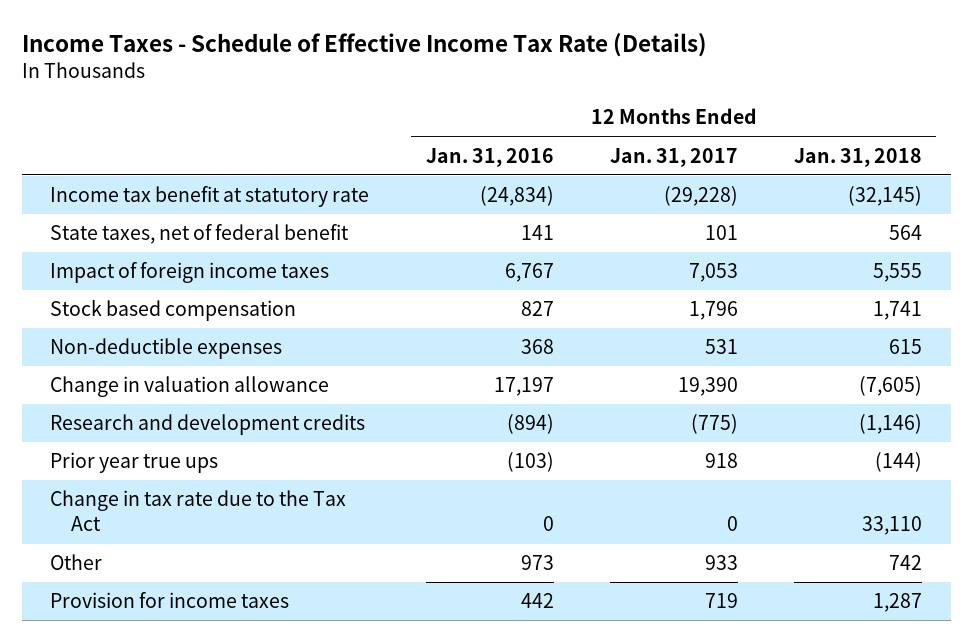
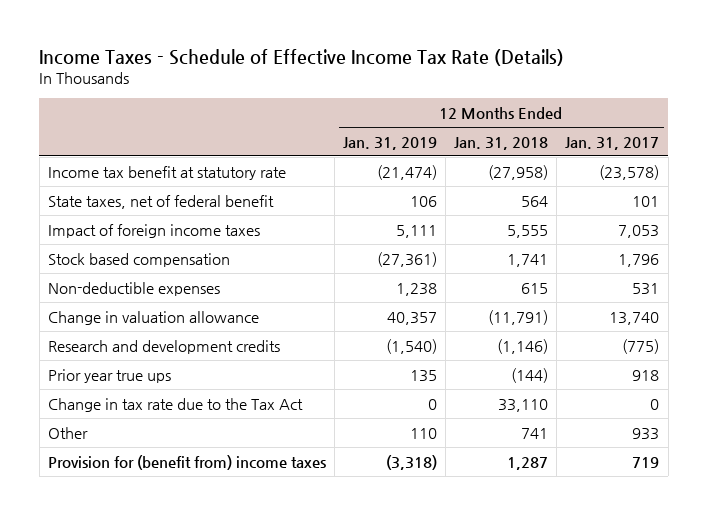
[425,147,554,167] Jan. 31, 2016 -> none
none -> [342,136,437,150] Jan. 31, 2019
[663,186,738,207] (29,228) -> [599,164,660,180] (23,578)
[848,186,923,207] (32,145) -> [488,164,549,180] (27,958)
[677,377,738,397] 19,390 -> [609,311,660,325] 13,740
[859,376,923,397] (7,605) -> [488,309,549,325] (11,791)
[889,555,923,571] 742 -> [521,427,549,439] 741
[50,592,290,609] Provision for income taxes -> [47,454,326,470] Provision for (benefit from) income taxes

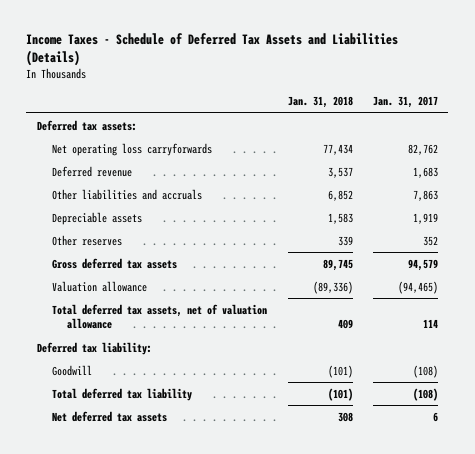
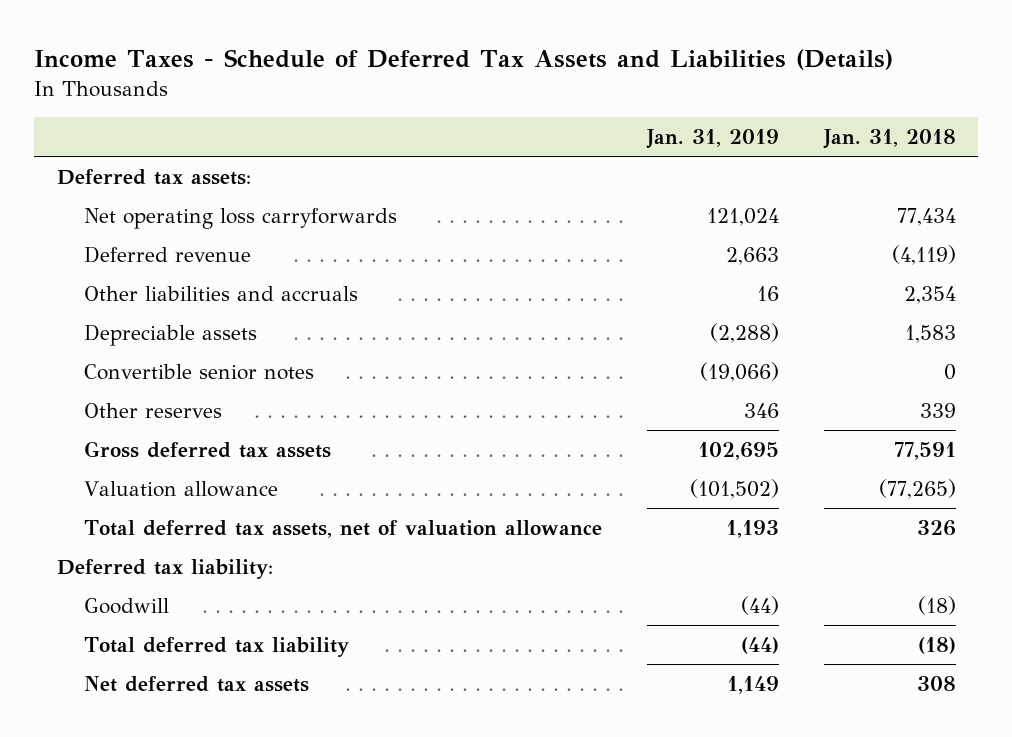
[373,96,439,109] Jan. 31, 2017 -> none
none -> [645,128,779,149] Jan. 31, 2019
[327,166,353,178] 3,537 -> [891,244,956,265] (4,119)
[327,189,353,201] 6,852 -> [903,285,956,304] 2,354
none -> [83,363,314,380] Convertible senior notes
[322,258,353,271] 89,745 -> [893,441,956,460] 77,591
[312,280,353,294] (89,336) -> [878,478,956,499] (77,265)
[337,319,353,330] 409 -> [916,519,956,536] 326
[327,364,353,378] (101) -> [917,595,956,615] (18)
[327,387,353,401] (101) -> [917,636,956,654] (18)

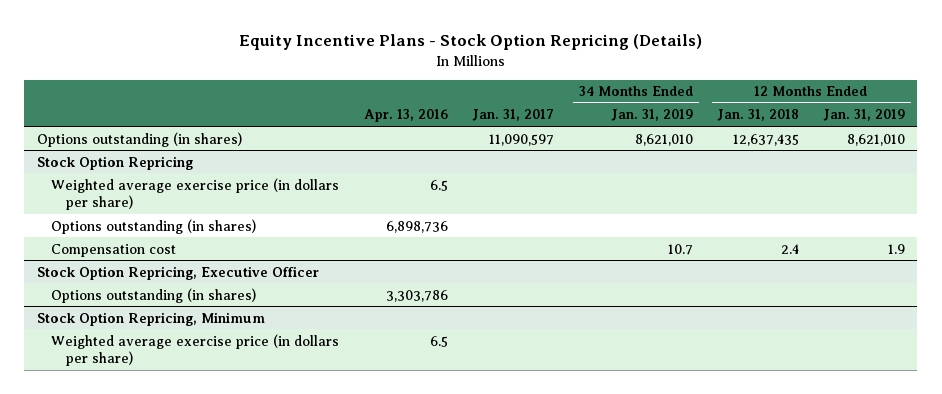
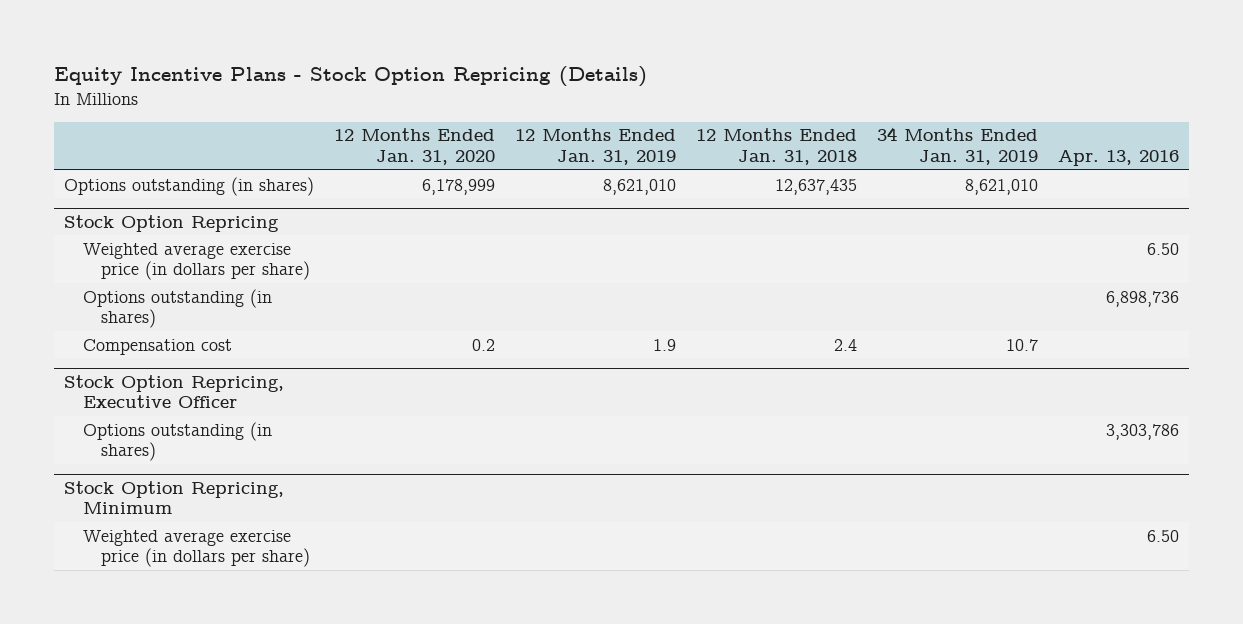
[472,109,555,122] Jan. 31, 2017 -> none
none -> [334,128,496,165] 12 Months Ended Jan. 31, 2020
[430,179,449,191] 6.5 -> [1147,242,1180,255] 6.50
[430,335,449,347] 6.5 -> [1147,529,1180,542] 6.50

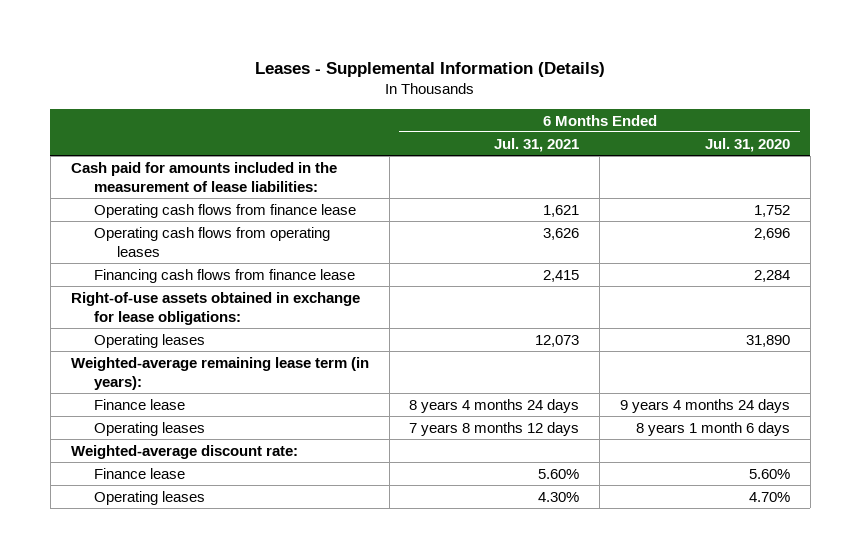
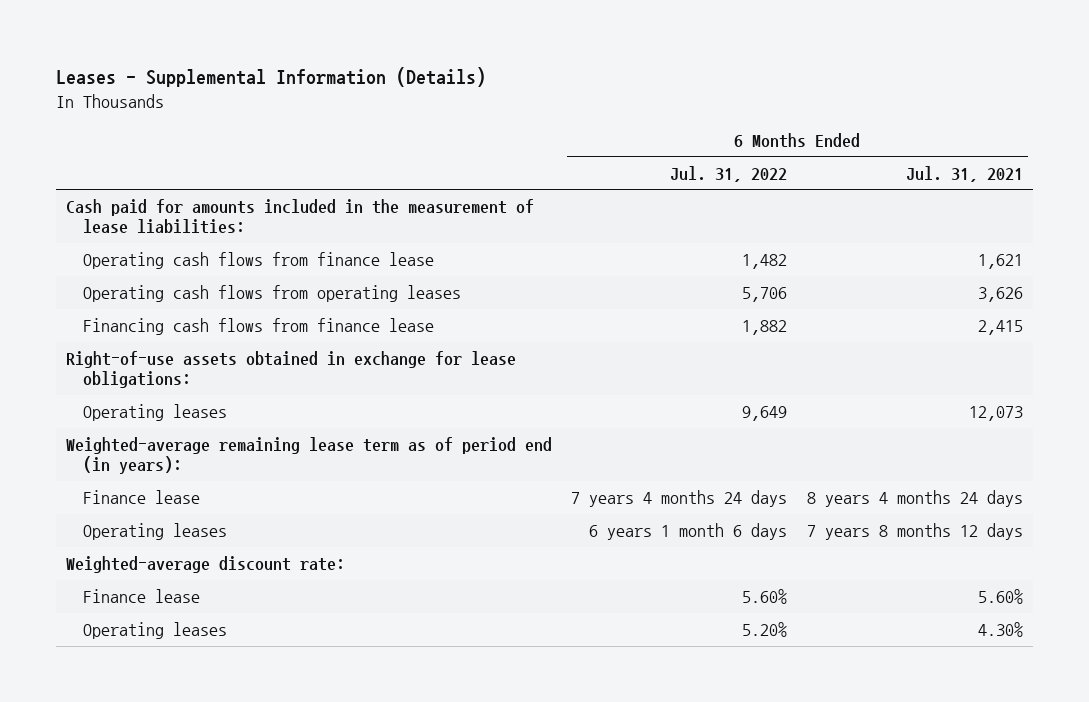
[705,137,791,152] Jul. 31, 2020 -> none
none -> [670,165,788,182] Jul. 31, 2022
[70,356,369,390] Weighted-average remaining lease term (in years): -> [65,436,552,475] Weighted-average remaining lease term as of period end (in years):

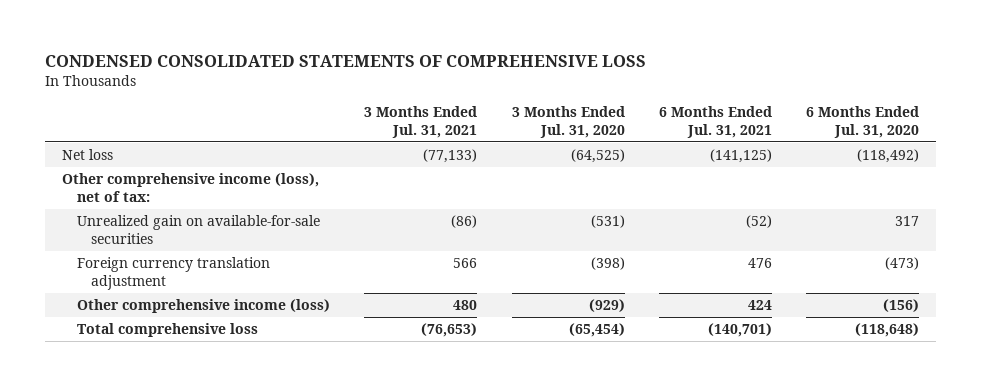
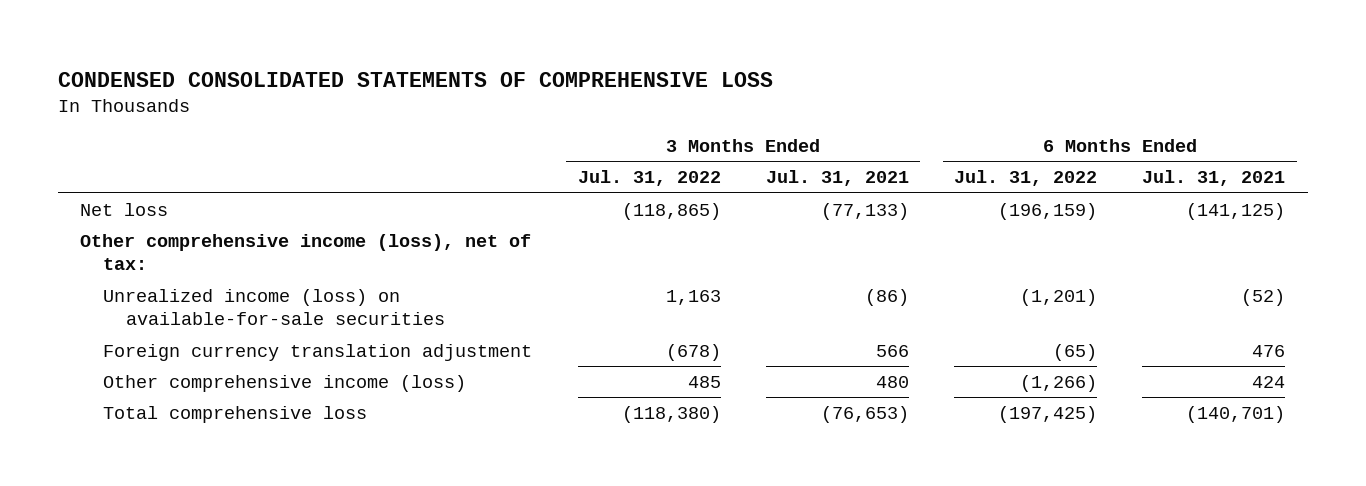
[511,106,625,139] 3 Months Ended Jul. 31, 2020 -> none
[806,106,920,139] 6 Months Ended Jul. 31, 2020 -> none
none -> [577,170,721,187] Jul. 31, 2022
none -> [954,170,1098,187] Jul. 31, 2022
[76,214,320,244] Unrealized gain on available-for-sale securities -> [103,288,446,326] Unrealized income (loss) on available-for-sale securities

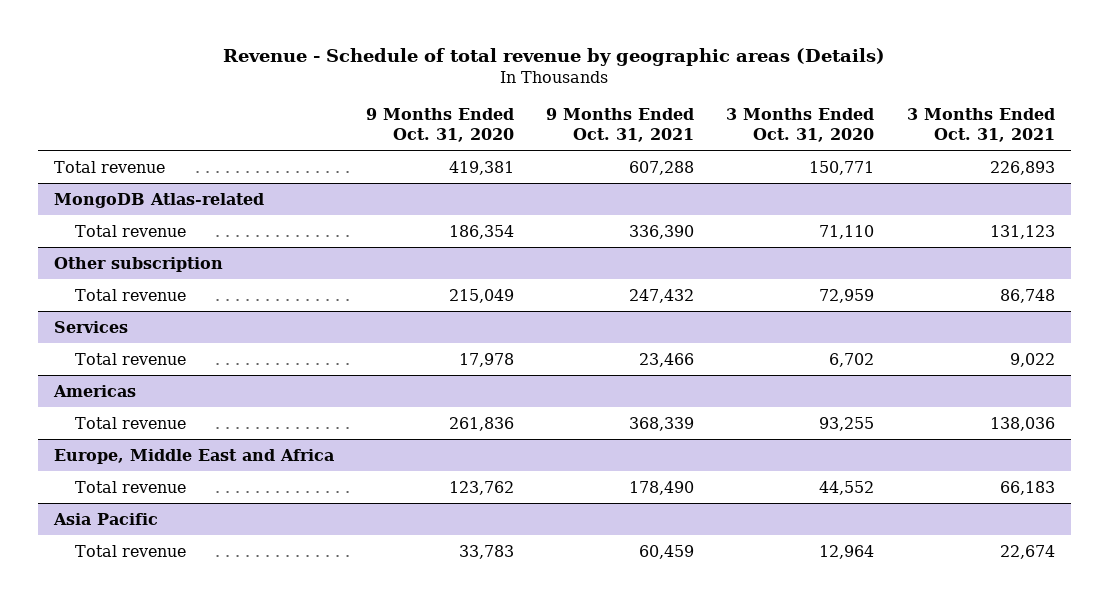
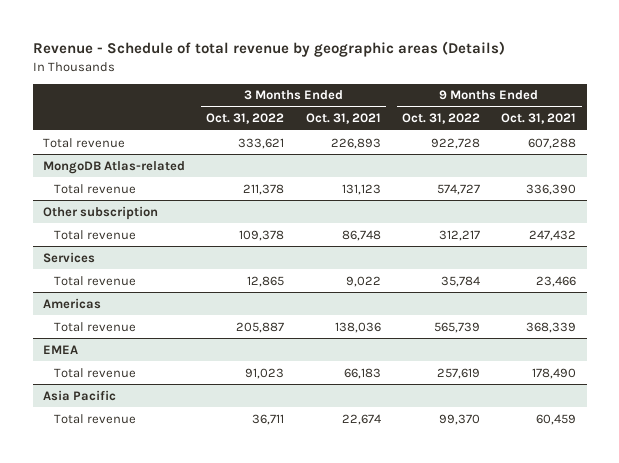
[366,108,515,142] 9 Months Ended Oct. 31, 2020 -> none
[726,108,875,142] 3 Months Ended Oct. 31, 2020 -> none
none -> [206,113,285,125] Oct. 31, 2022
none -> [401,113,480,125] Oct. 31, 2022
[53,448,334,464] Europe, Middle East and Africa -> [43,344,79,354] EMEA

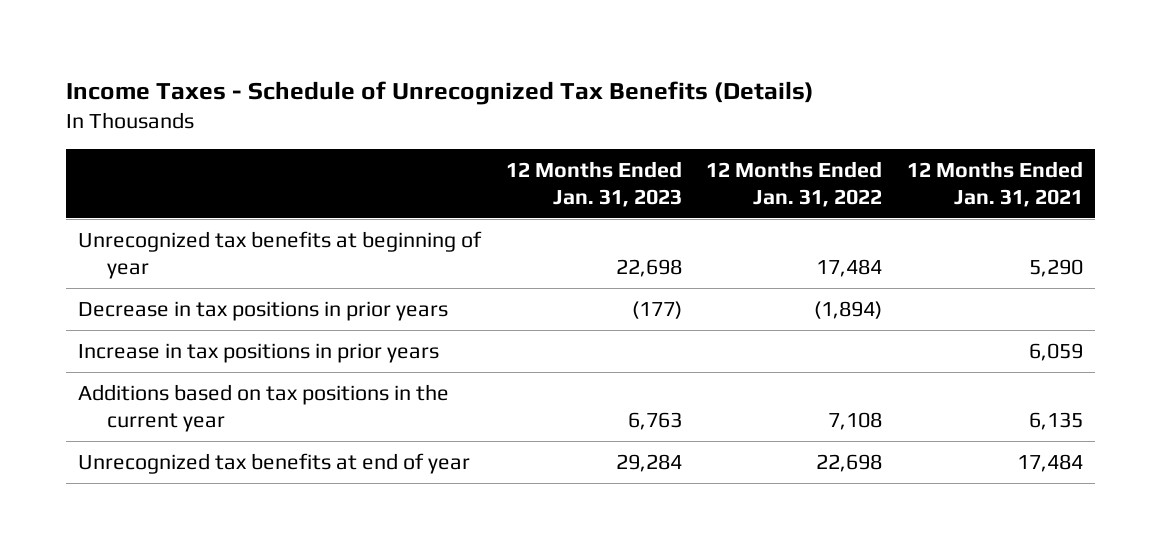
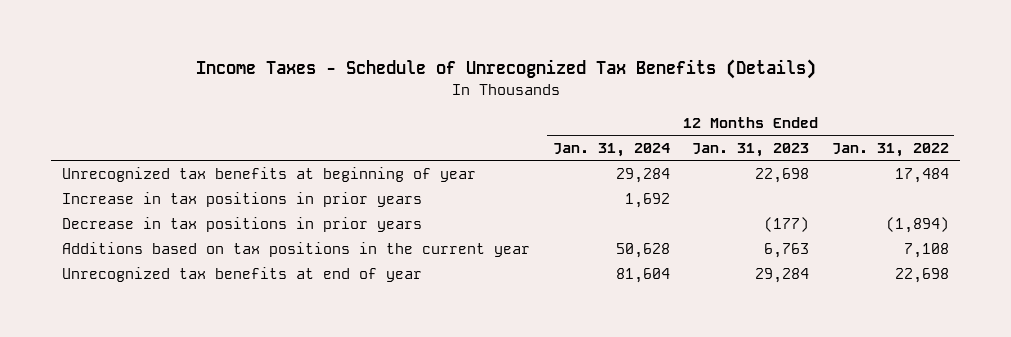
[906,161,1083,207] 12 Months Ended Jan. 31, 2021 -> none
none -> [552,142,670,157] Jan. 31, 2024
[78,300,449,321] Decrease in tax positions in prior years -> [62,216,423,232] Decrease in tax positions in prior years

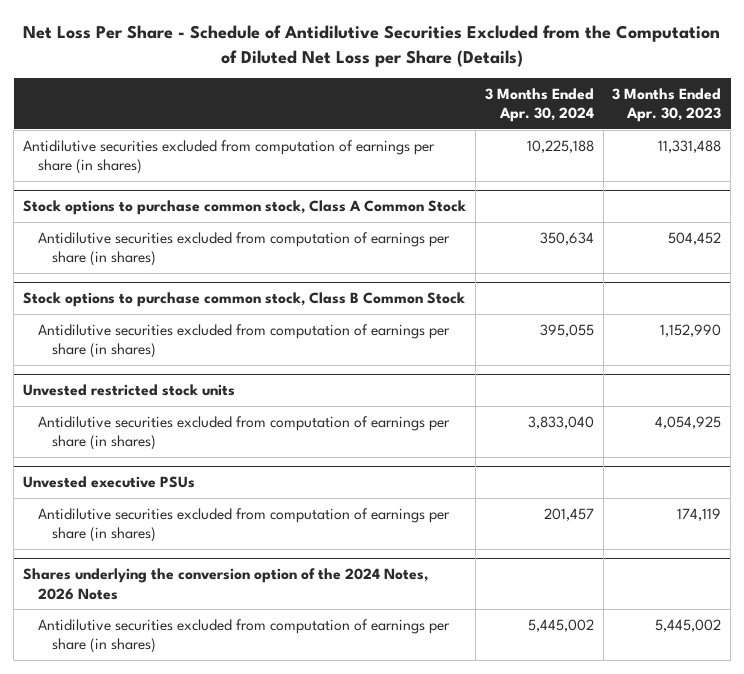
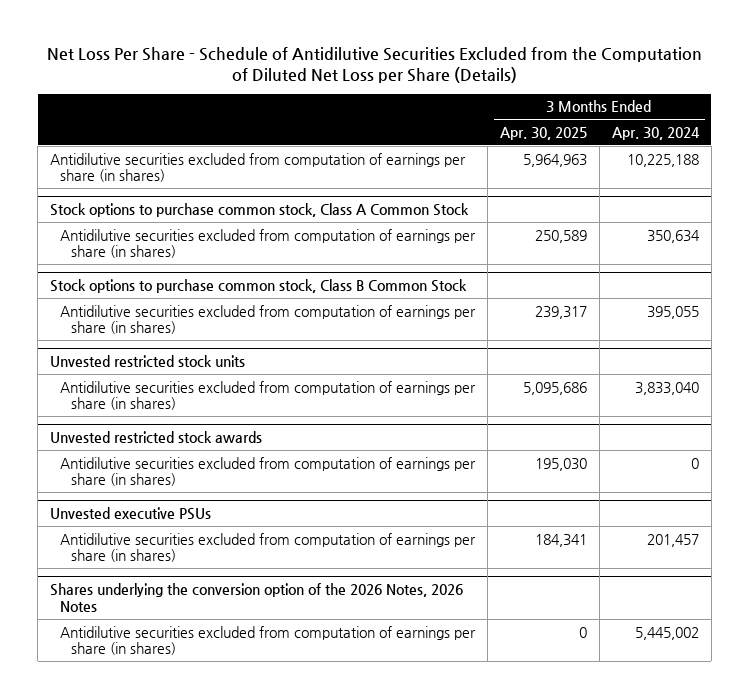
[612,88,722,123] 3 Months Ended Apr. 30, 2023 -> none
none -> [500,126,588,140] Apr. 30, 2025
none -> [50,430,263,443] Unvested restricted stock awards
none -> [60,456,477,487] Antidilutive securities excluded from computation of earnings per share (in shares)
[23,568,429,600] Shares underlying the conversion option of the 2024 Notes, 2026 Notes -> [50,582,464,612] Shares underlying the conversion option of the 2026 Notes, 2026 Notes

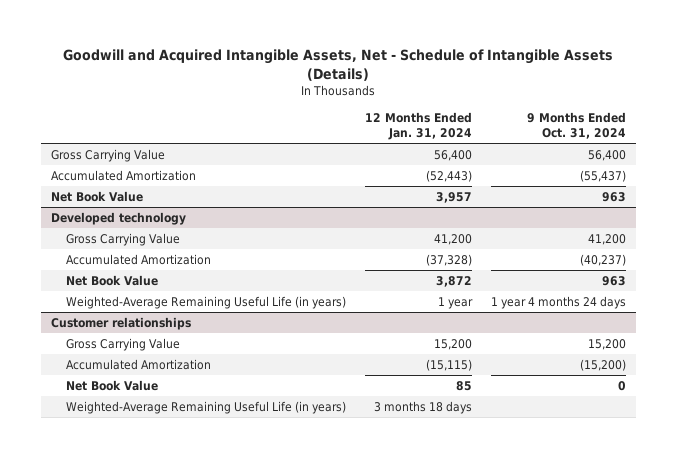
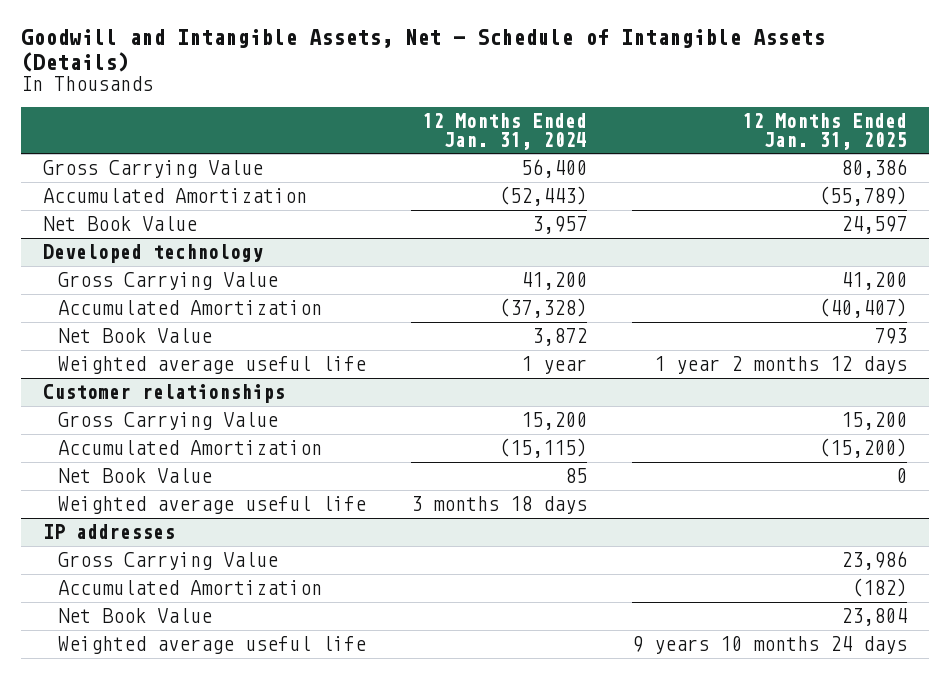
[63,48,614,81] Goodwill and Acquired Intangible Assets, Net - Schedule of Intangible Assets (Details) -> [20,29,825,72] Goodwill and Intangible Assets, Net - Schedule of Intangible Assets (Details)
[527,112,627,139] 9 Months Ended Oct. 31, 2024 -> none
none -> [741,113,907,150] 12 Months Ended Jan. 31, 2025
[65,296,346,310] Weighted-Average Remaining Useful Life (in years) -> [58,356,367,375] Weighted average useful life
[65,401,346,415] Weighted-Average Remaining Useful Life (in years) -> [58,496,367,515] Weighted average useful life
none -> [43,524,176,540] IP addresses
none -> [58,552,279,571] Gross Carrying Value
none -> [58,580,323,596] Accumulated Amortization
none -> [58,608,213,624] Net Book Value
none -> [58,636,367,655] Weighted average useful life

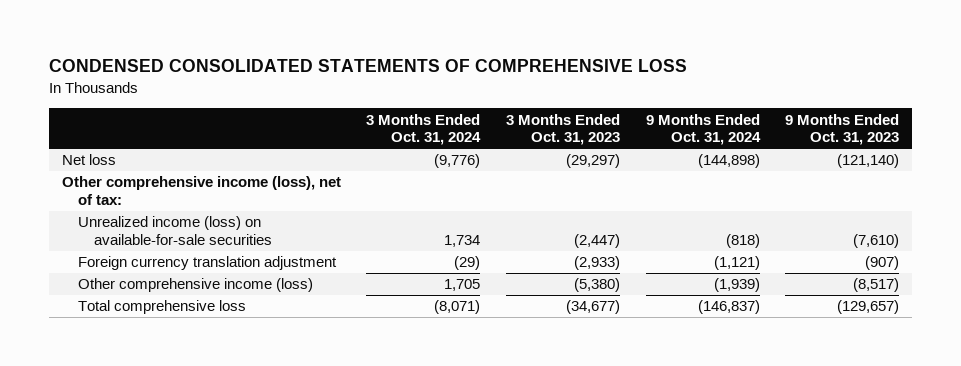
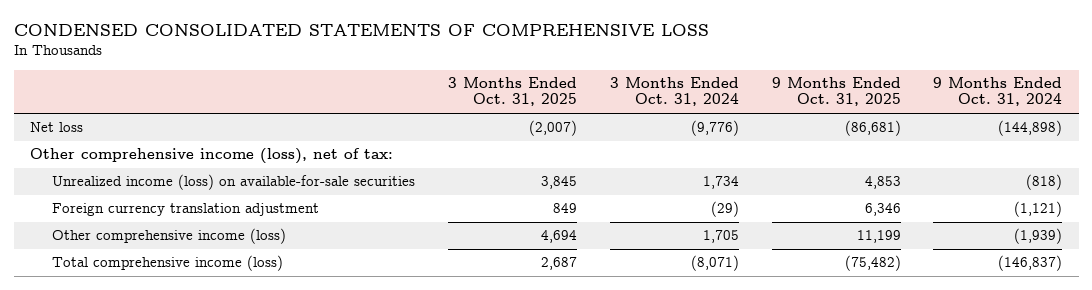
[505,113,620,146] 3 Months Ended Oct. 31, 2023 -> none
[785,113,900,146] 9 Months Ended Oct. 31, 2023 -> none
none -> [448,77,578,107] 3 Months Ended Oct. 31, 2025
none -> [771,77,901,107] 9 Months Ended Oct. 31, 2025
[77,300,246,315] Total comprehensive loss -> [52,255,284,272] Total comprehensive income (loss)

